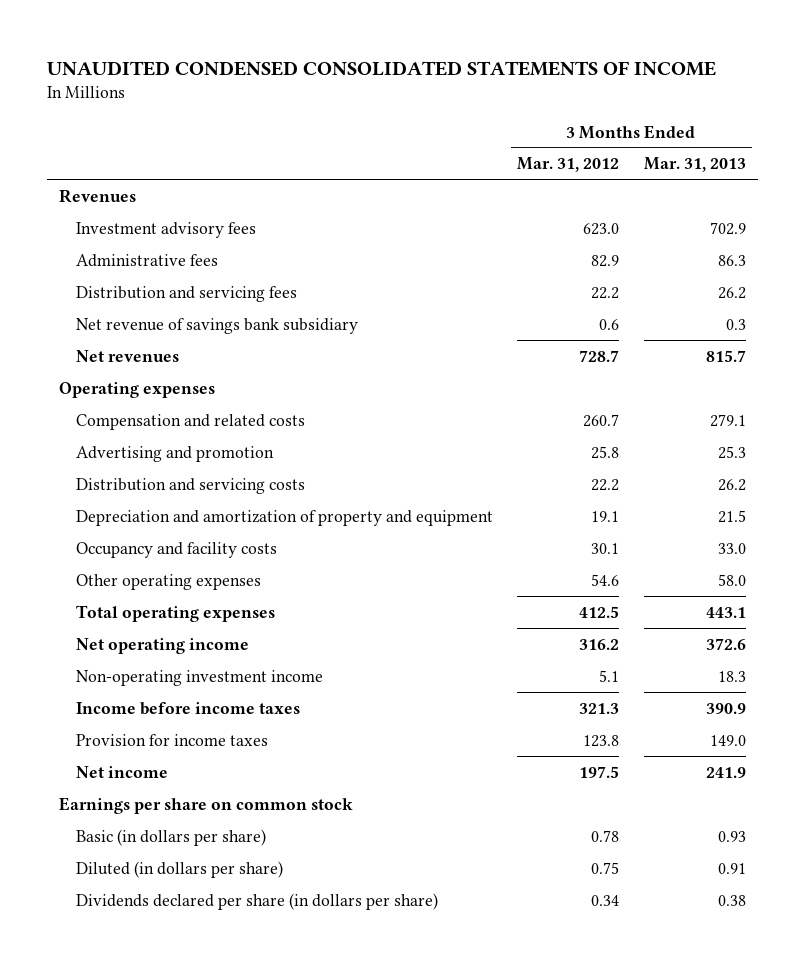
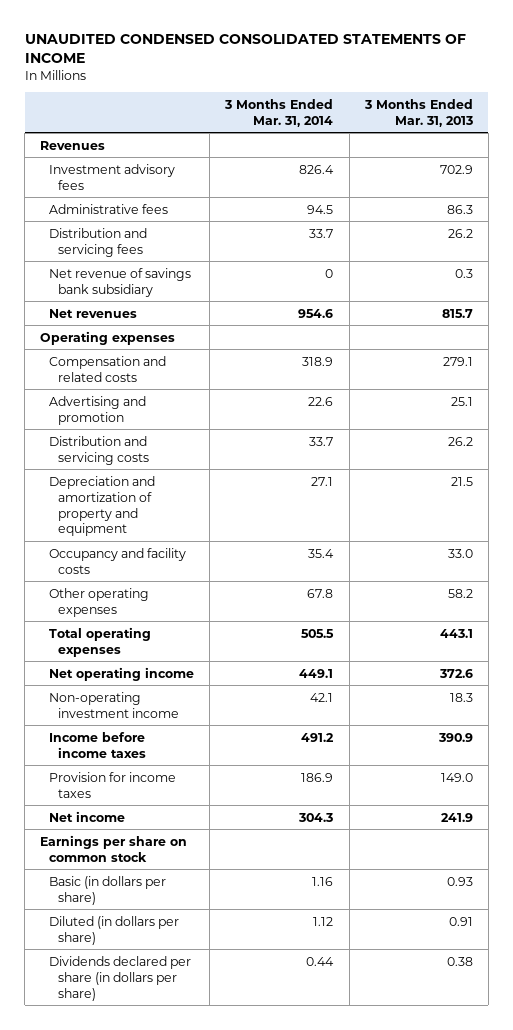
[517,157,620,173] Mar. 31, 2012 -> none
none -> [224,98,334,127] 3 Months Ended Mar. 31, 2014
[717,445,746,459] 25.3 -> [450,396,473,406] 25.1
[717,573,746,586] 58.0 -> [447,588,473,598] 58.2

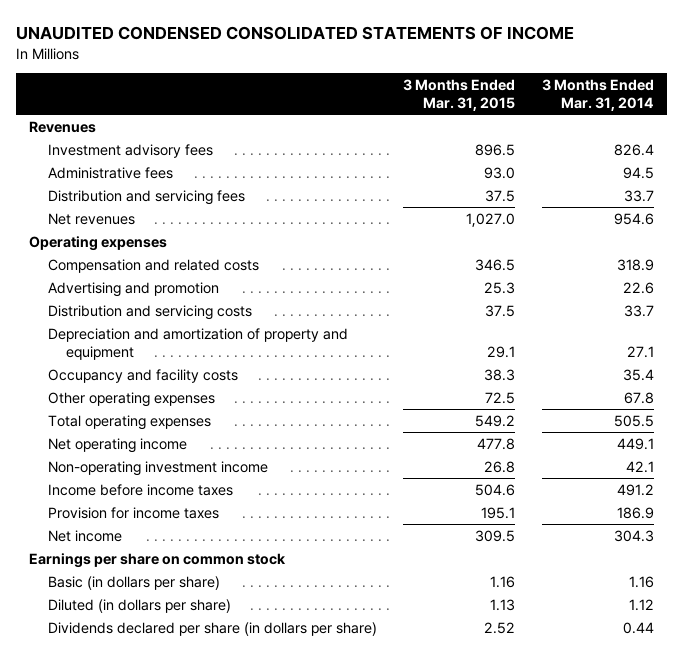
[363,98,473,127] 3 Months Ended Mar. 31, 2013 -> none
none -> [403,78,516,112] 3 Months Ended Mar. 31, 2015
[49,267,192,297] Net revenue of savings bank subsidiary -> none

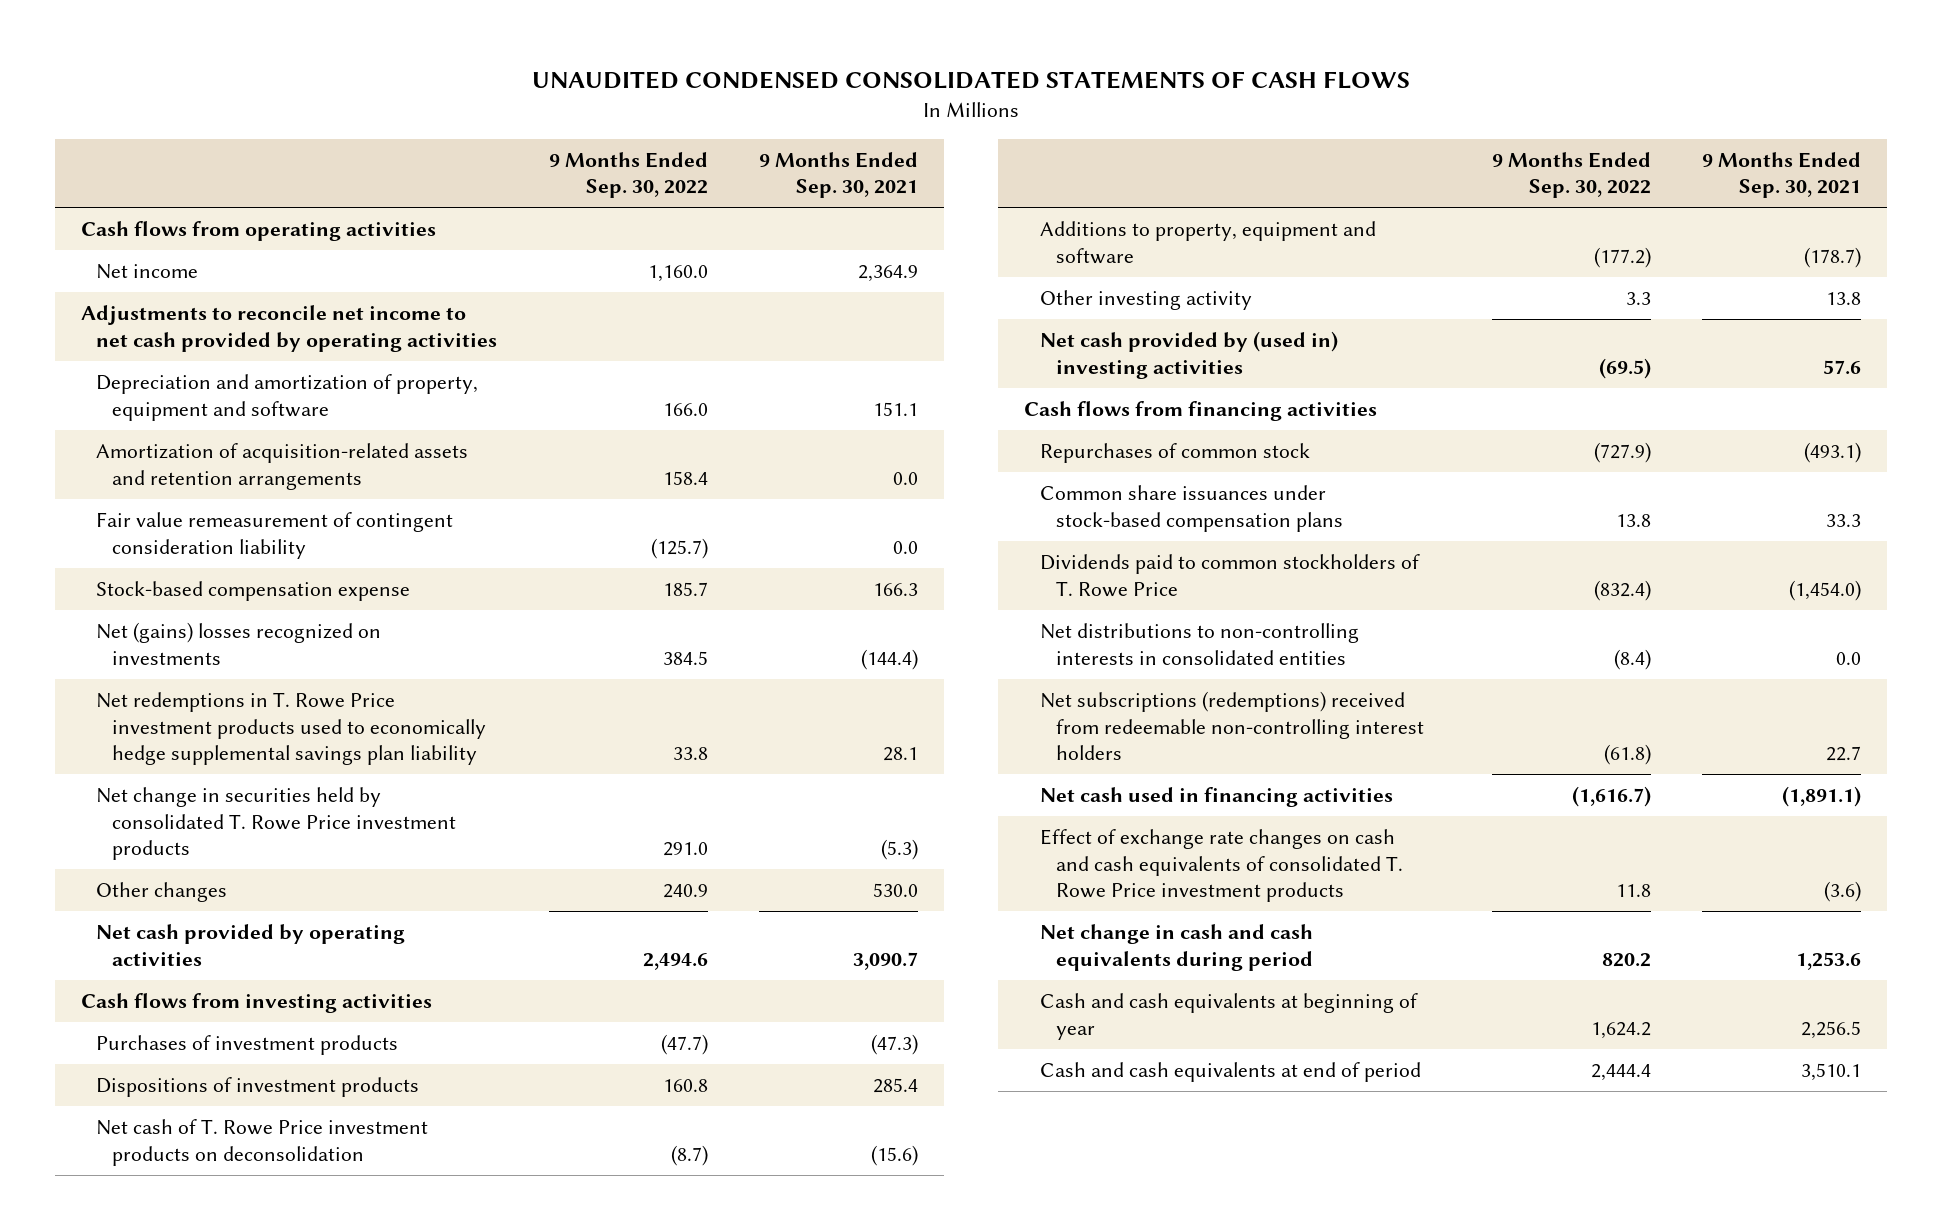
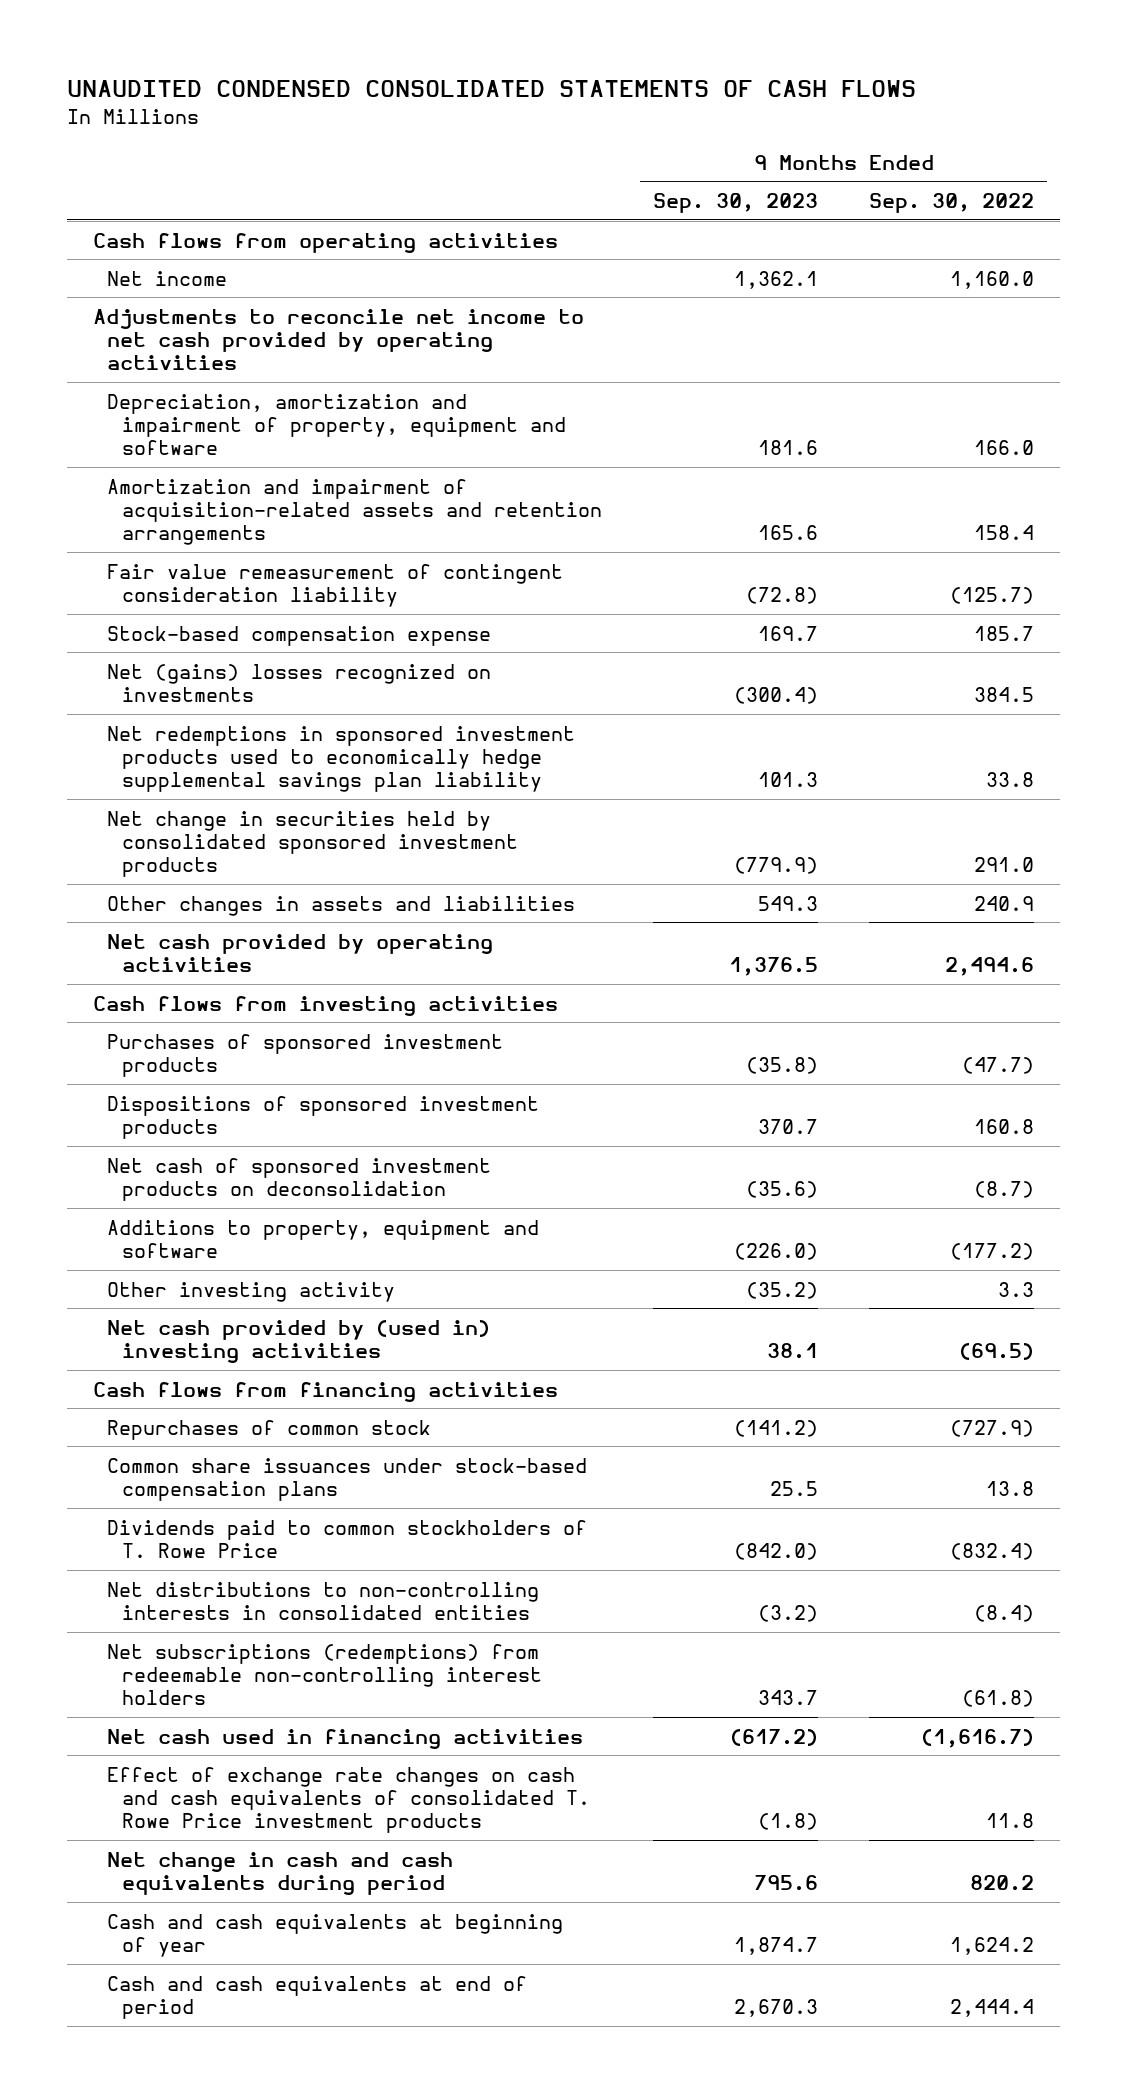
[759,151,919,199] 9 Months Ended Sep. 30, 2021 -> none
none -> [653,192,819,213] Sep. 30, 2023
[96,374,479,421] Depreciation and amortization of property, equipment and software -> [107,393,566,456] Depreciation, amortization and impairment of property, equipment and software
[96,443,469,490] Amortization of acquisition-related assets and retention arrangements -> [107,478,602,546] Amortization and impairment of acquisition-related assets and retention arrangements
[96,692,487,766] Net redemptions in T. Rowe Price investment products used to economically hedge supplemental savings plan liability -> [107,725,576,793] Net redemptions in sponsored investment products used to economically hedge supplemental savings plan liability
[96,787,457,861] Net change in securities held by consolidated T. Rowe Price investment products -> [107,810,518,878] Net change in securities held by consolidated sponsored investment products
[96,882,228,903] Other changes -> [107,895,576,916] Other changes in assets and liabilities
[96,1035,399,1056] Purchases of investment products -> [107,1033,504,1077] Purchases of sponsored investment products
[96,1077,420,1098] Dispositions of investment products -> [107,1095,540,1139] Dispositions of sponsored investment products
[96,1119,429,1166] Net cash of T. Rowe Price investment products on deconsolidation -> [107,1157,492,1201] Net cash of sponsored investment products on deconsolidation
[1039,691,1424,761] Net subscriptions (redemptions) received from redeemable non-controlling interest holders -> [107,1643,542,1706] Net subscriptions (redemptions) from redeemable non-controlling interest holders

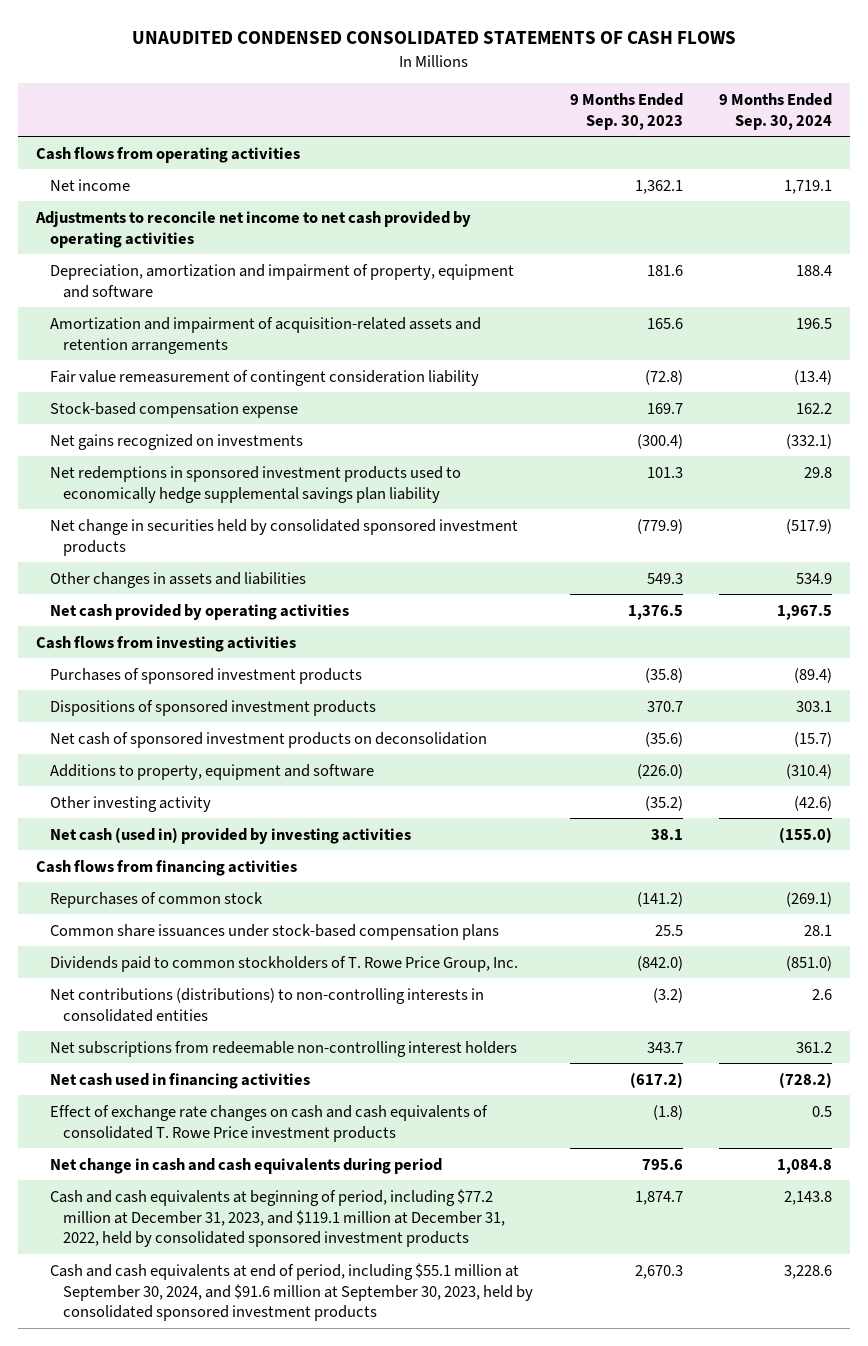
[869,192,1035,213] Sep. 30, 2022 -> none
none -> [718,92,832,130] 9 Months Ended Sep. 30, 2024
[107,663,492,702] Net (gains) losses recognized on investments -> [49,433,303,450] Net gains recognized on investments
[107,1319,491,1363] Net cash provided by (used in) investing activities -> [49,826,411,844] Net cash (used in) provided by investing activities
[107,1519,588,1558] Dividends paid to common stockholders of T. Rowe Price -> [49,955,518,972] Dividends paid to common stockholders of T. Rowe Price Group, Inc.
[107,1581,540,1620] Net distributions to non-controlling interests in consolidated entities -> [49,987,484,1022] Net contributions (distributions) to non-controlling interests in consolidated entities
[107,1643,542,1706] Net subscriptions (redemptions) from redeemable non-controlling interest holders -> [49,1040,517,1057] Net subscriptions from redeemable non-controlling interest holders
[107,1913,564,1957] Cash and cash equivalents at beginning of year -> [49,1188,506,1248] Cash and cash equivalents at beginning of period, including $77.2 million at December 31, 2023, and $119.1 million at December 31, 2022, held by consolidated sponsored investment products
[107,1975,528,2019] Cash and cash equivalents at end of period -> [49,1262,534,1322] Cash and cash equivalents at end of period, including $55.1 million at September 30, 2024, and $91.6 million at September 30, 2023, held by consolidated sponsored investment products

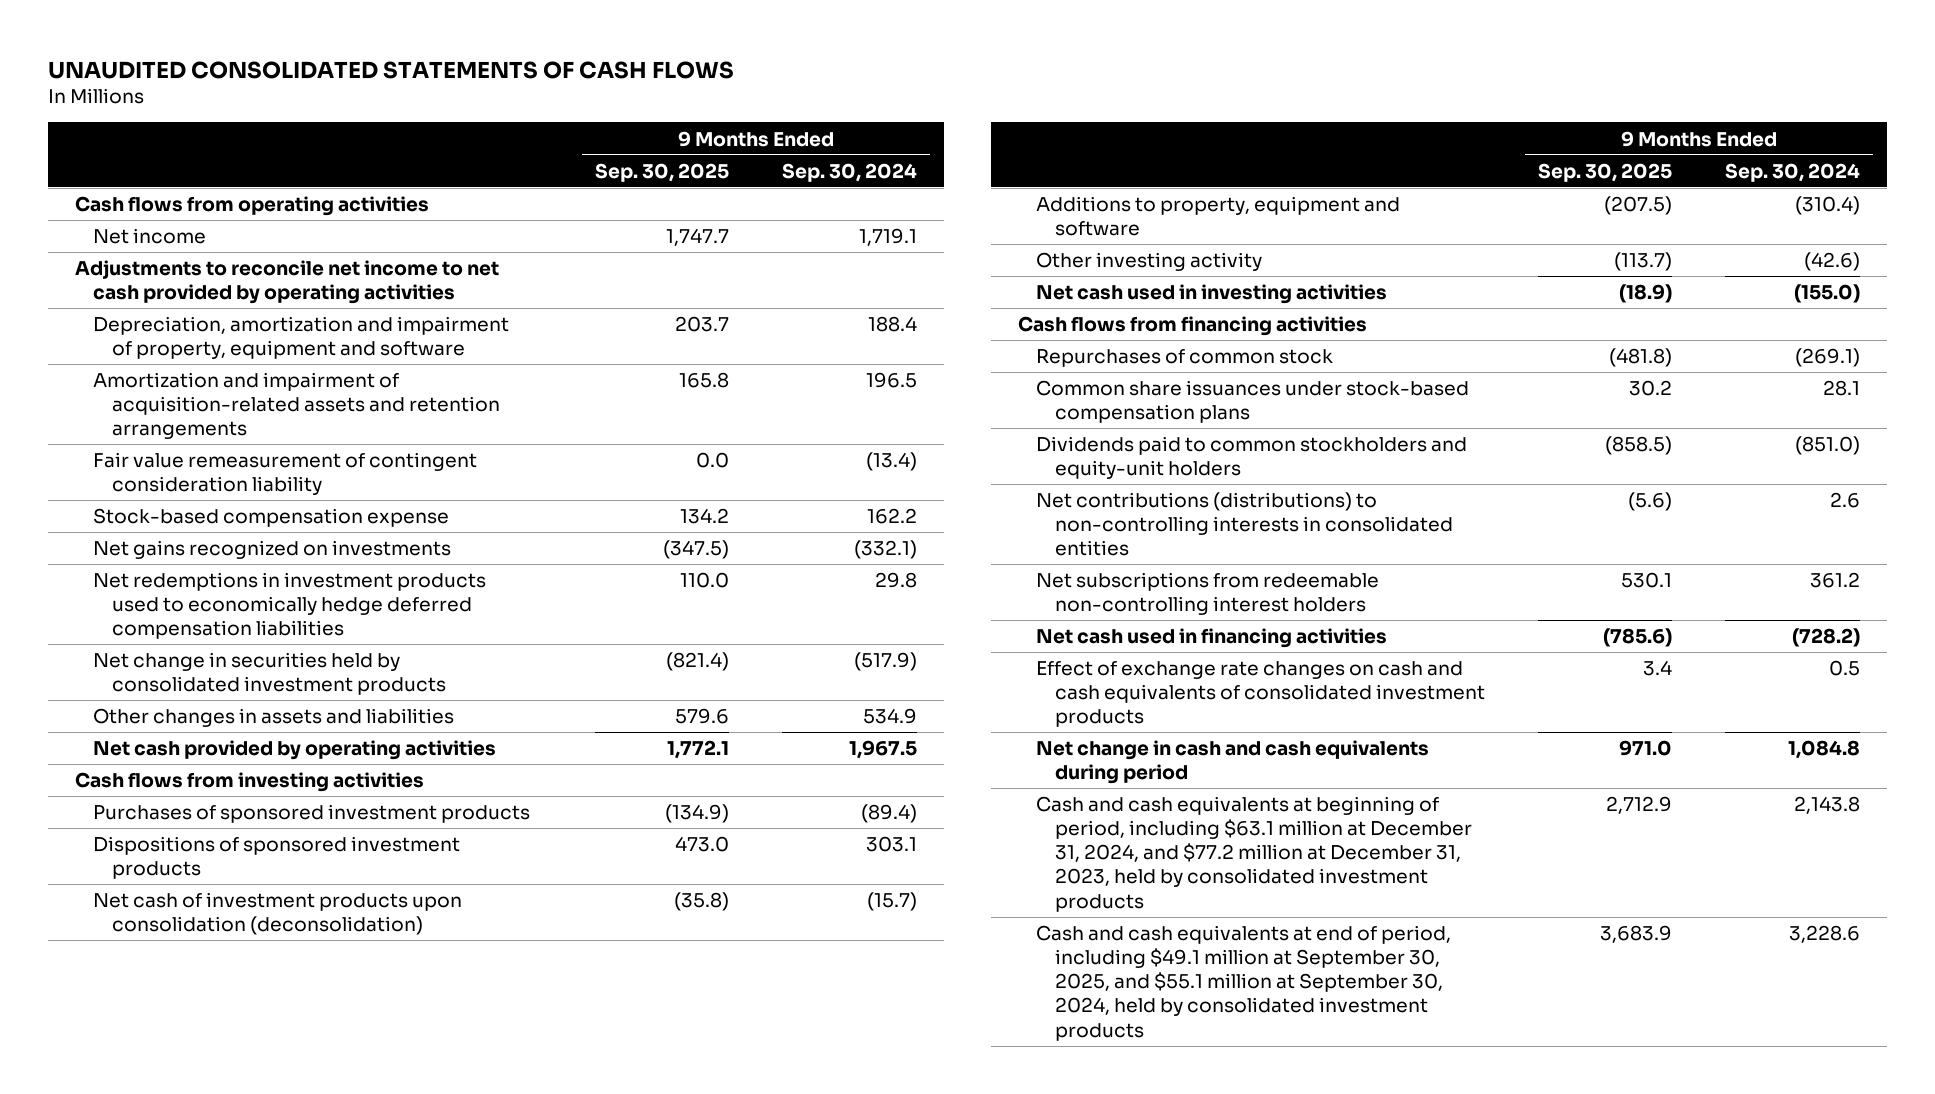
[131,31,736,45] UNAUDITED CONDENSED CONSOLIDATED STATEMENTS OF CASH FLOWS -> [48,60,735,79] UNAUDITED CONSOLIDATED STATEMENTS OF CASH FLOWS
[569,92,683,130] 9 Months Ended Sep. 30, 2023 -> none
none -> [595,162,730,182] Sep. 30, 2025
[49,465,461,503] Net redemptions in sponsored investment products used to economically hedge supplemental savings plan liability -> [93,572,487,640] Net redemptions in investment products used to economically hedge deferred compensation liabilities
[49,518,518,556] Net change in securities held by consolidated sponsored investment products -> [93,652,447,696] Net change in securities held by consolidated investment products
[49,731,487,748] Net cash of sponsored investment products on deconsolidation -> [93,892,463,936] Net cash of investment products upon consolidation (deconsolidation)
[49,826,411,844] Net cash (used in) provided by investing activities -> [1036,284,1388,305] Net cash used in investing activities
[49,955,518,972] Dividends paid to common stockholders of T. Rowe Price Group, Inc. -> [1036,436,1468,480] Dividends paid to common stockholders and equity-unit holders
[49,1104,488,1142] Effect of exchange rate changes on cash and cash equivalents of consolidated T. Rowe Price investment products -> [1036,661,1486,728] Effect of exchange rate changes on cash and cash equivalents of consolidated investment products
[49,1188,506,1248] Cash and cash equivalents at beginning of period, including $77.2 million at December 31, 2023, and $119.1 million at December 31, 2022, held by consolidated sponsored investment products -> [1036,796,1473,912] Cash and cash equivalents at beginning of period, including $63.1 million at December 31, 2024, and $77.2 million at December 31, 2023, held by consolidated investment products
[49,1262,534,1322] Cash and cash equivalents at end of period, including $55.1 million at September 30, 2024, and $91.6 million at September 30, 2023, held by consolidated sponsored investment products -> [1036,925,1452,1041] Cash and cash equivalents at end of period, including $49.1 million at September 30, 2025, and $55.1 million at September 30, 2024, held by consolidated investment products

